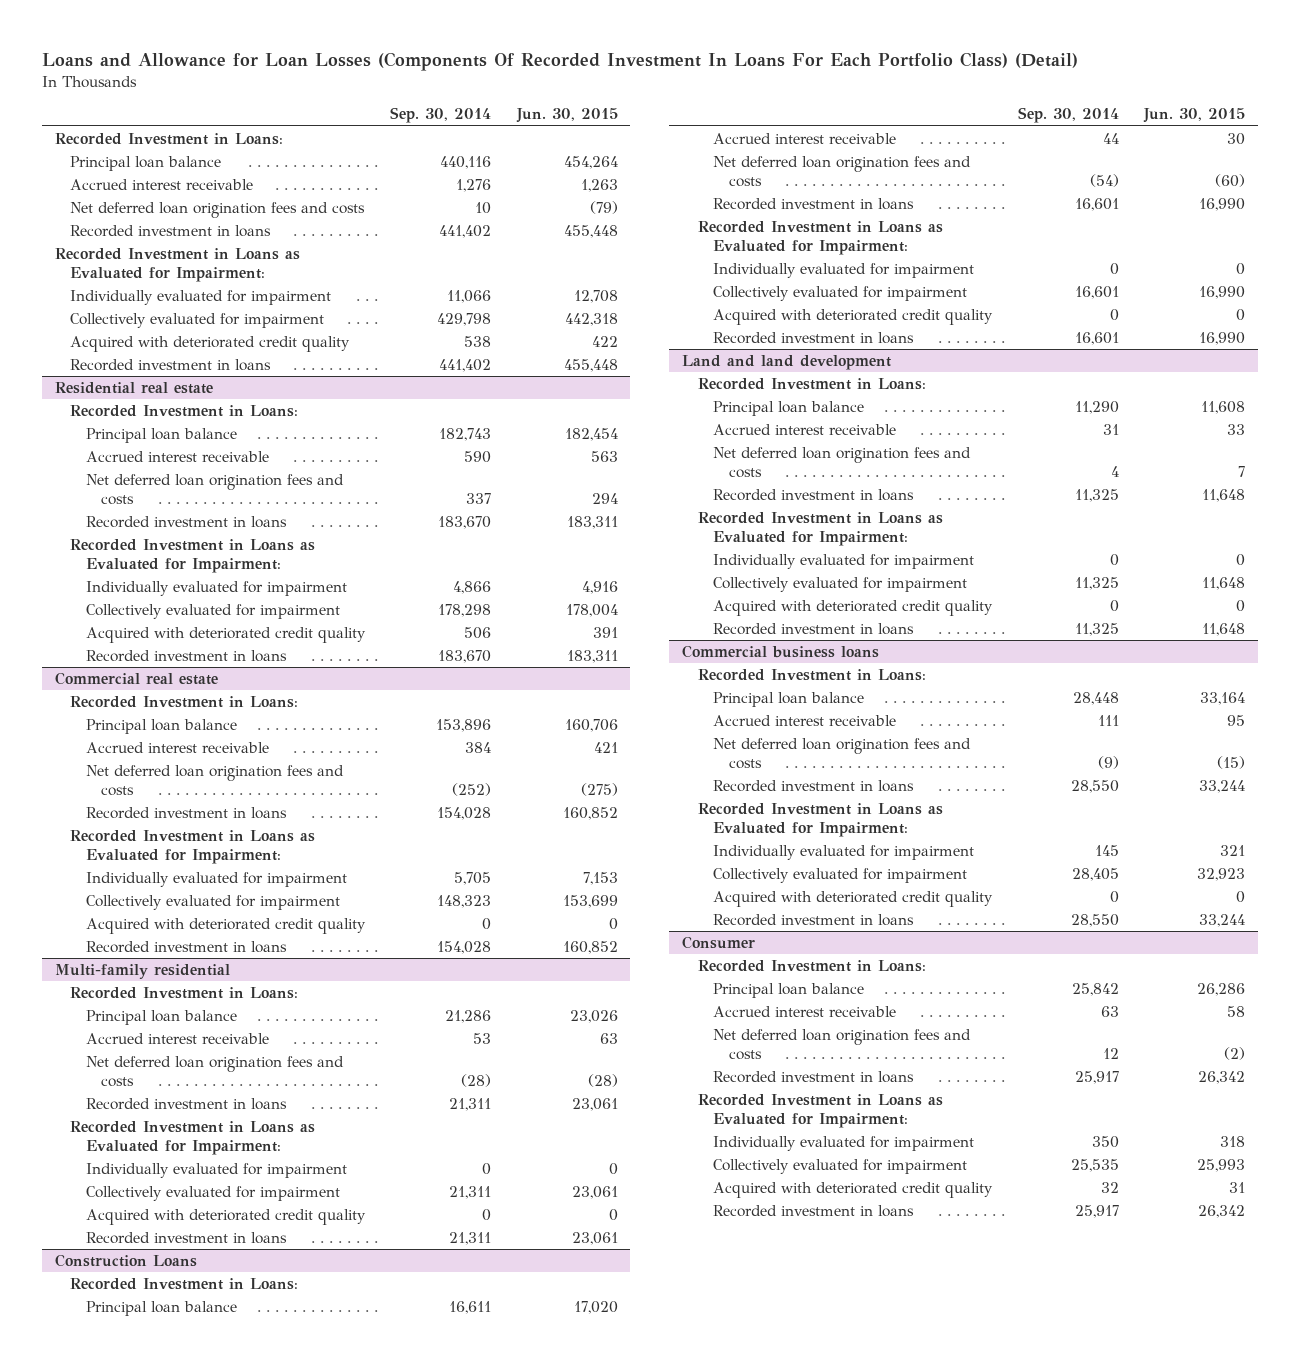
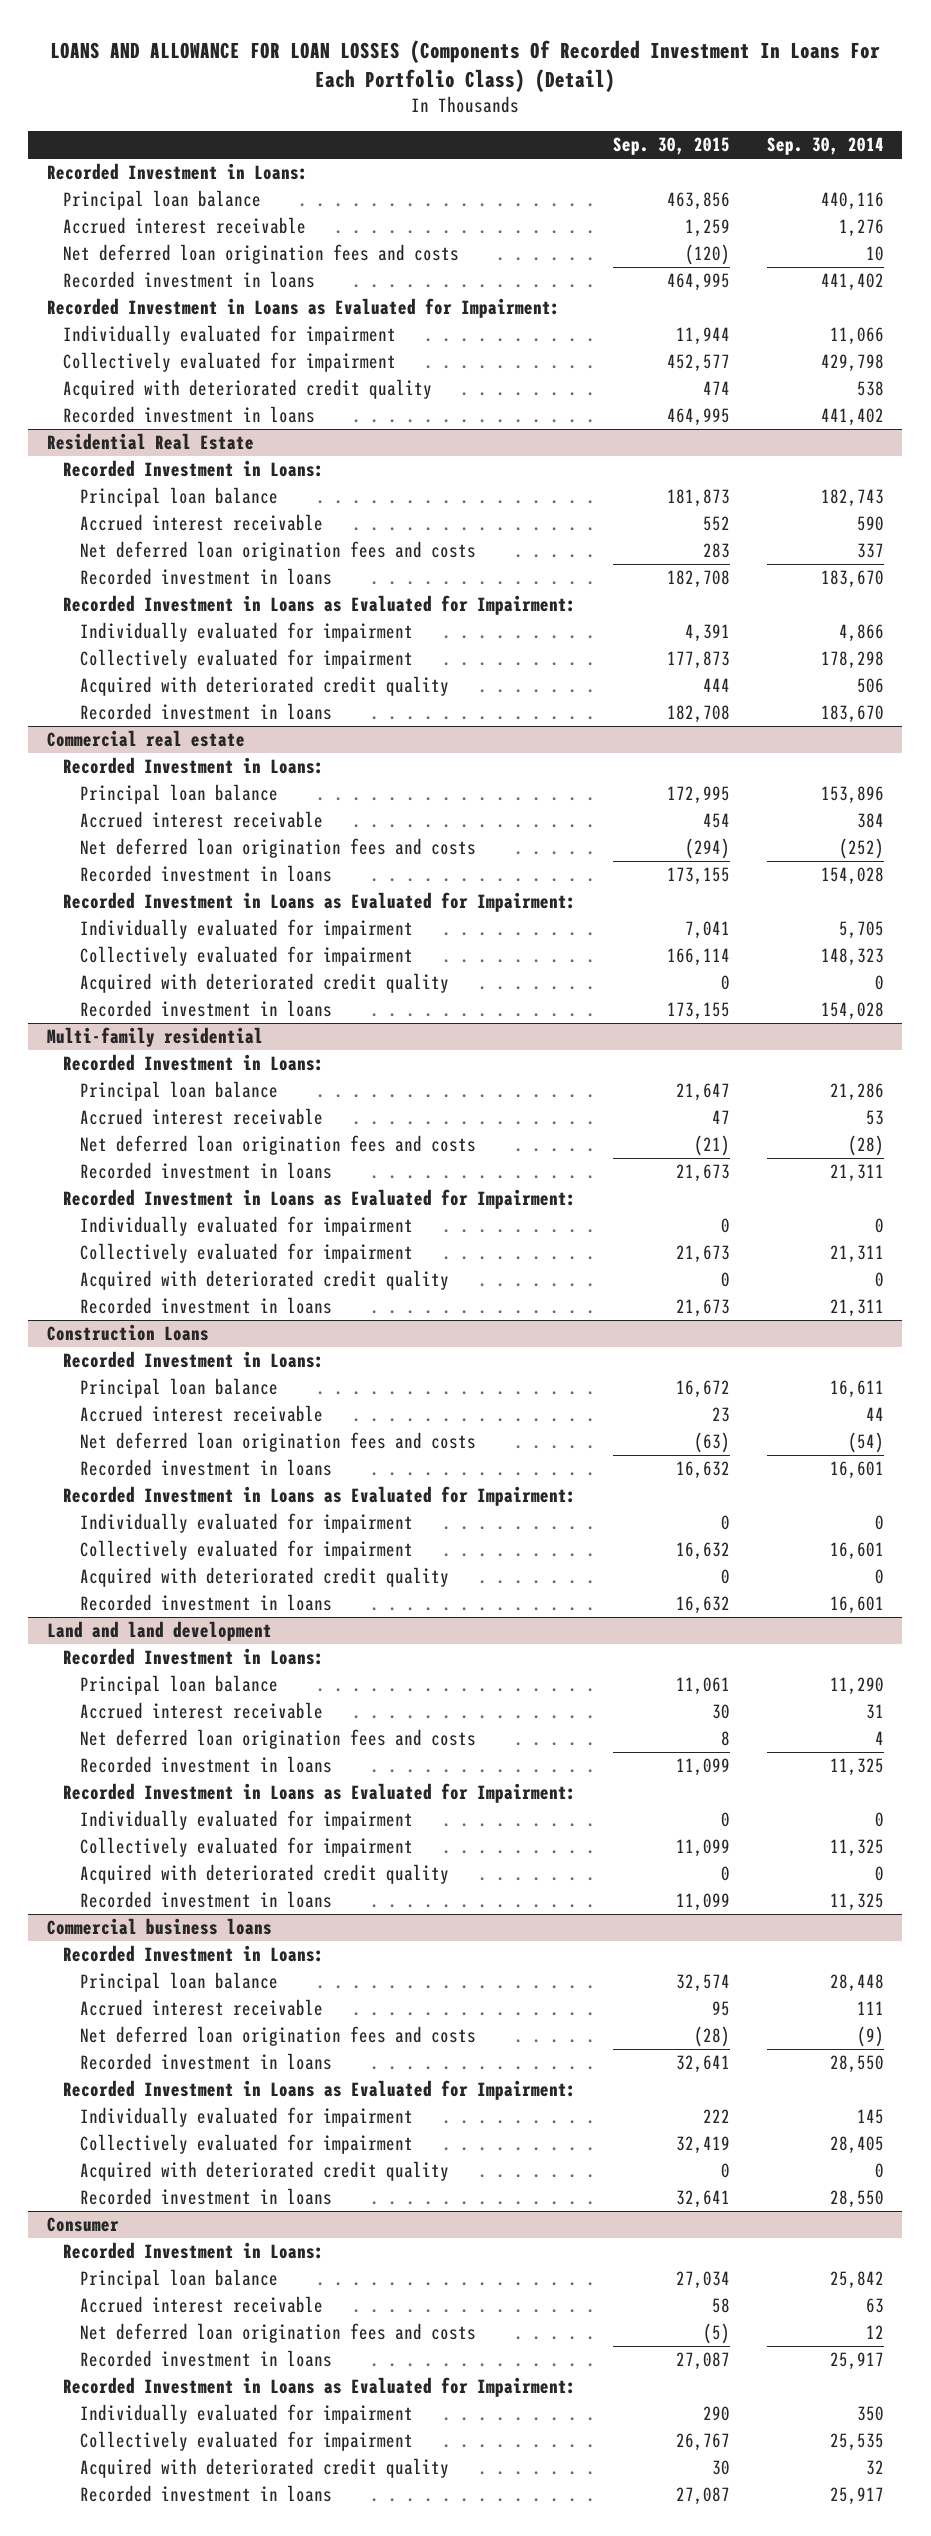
[41,51,1078,71] Loans and Allowance for Loan Losses (Components Of Recorded Investment In Loans For Each Portfolio Class) (Detail) -> [50,39,881,92] LOANS AND ALLOWANCE FOR LOAN LOSSES (Components Of Recorded Investment In Loans For Each Portfolio Class) (Detail)
[515,108,618,124] Jun. 30, 2015 -> none
none -> [613,137,731,156] Sep. 30, 2015
[54,382,213,395] Residential real estate -> [46,433,254,451] Residential Real Estate

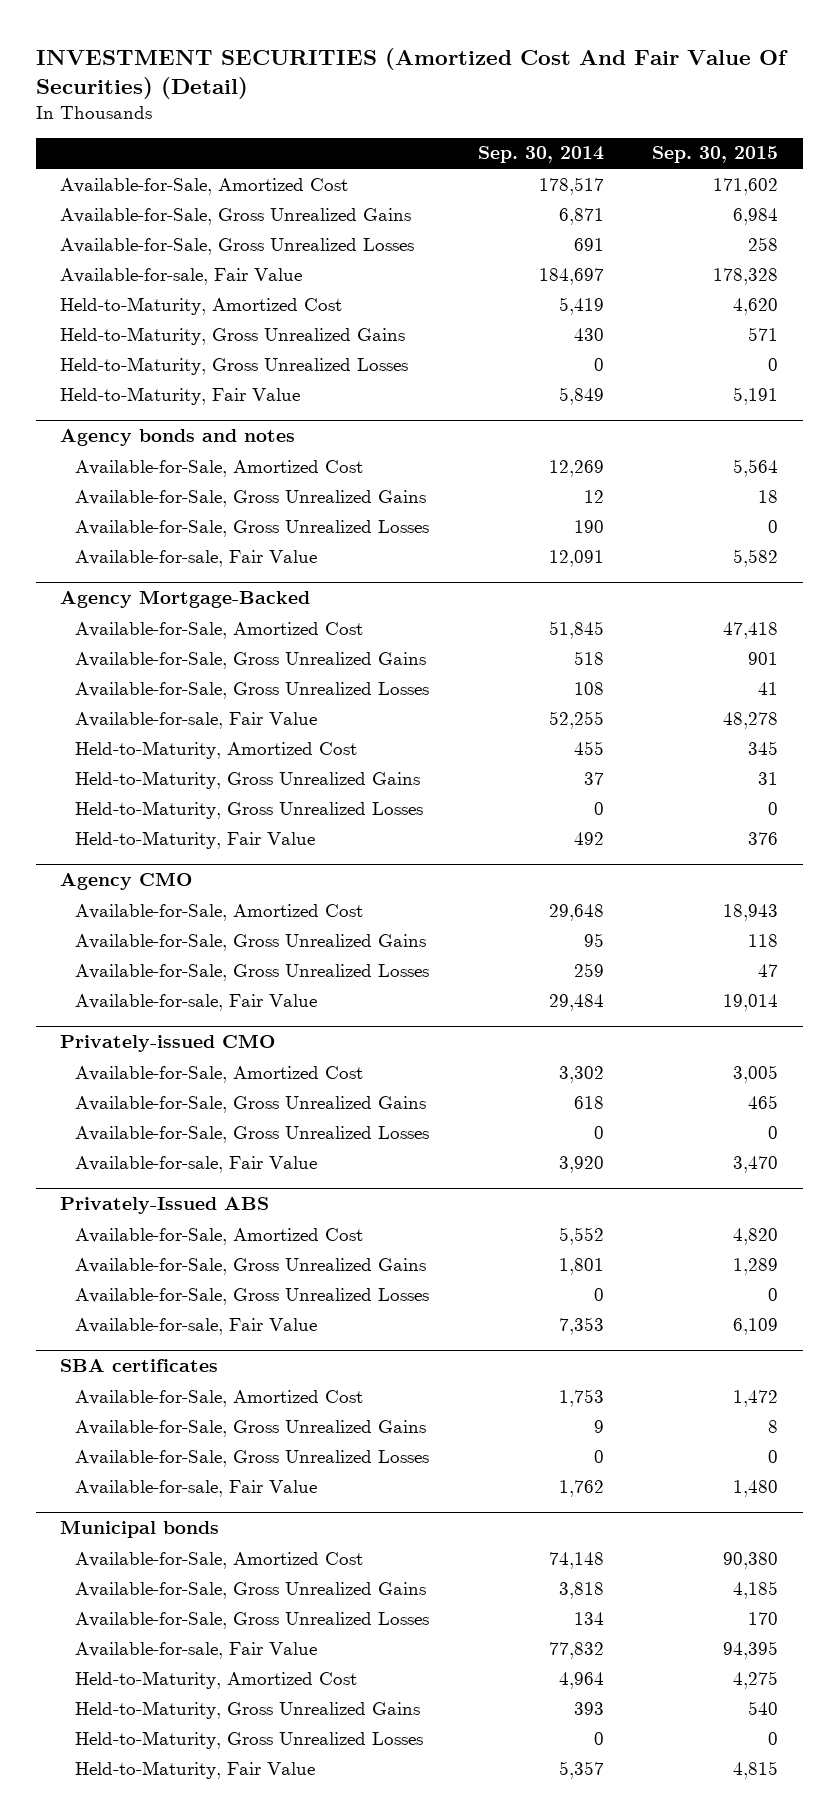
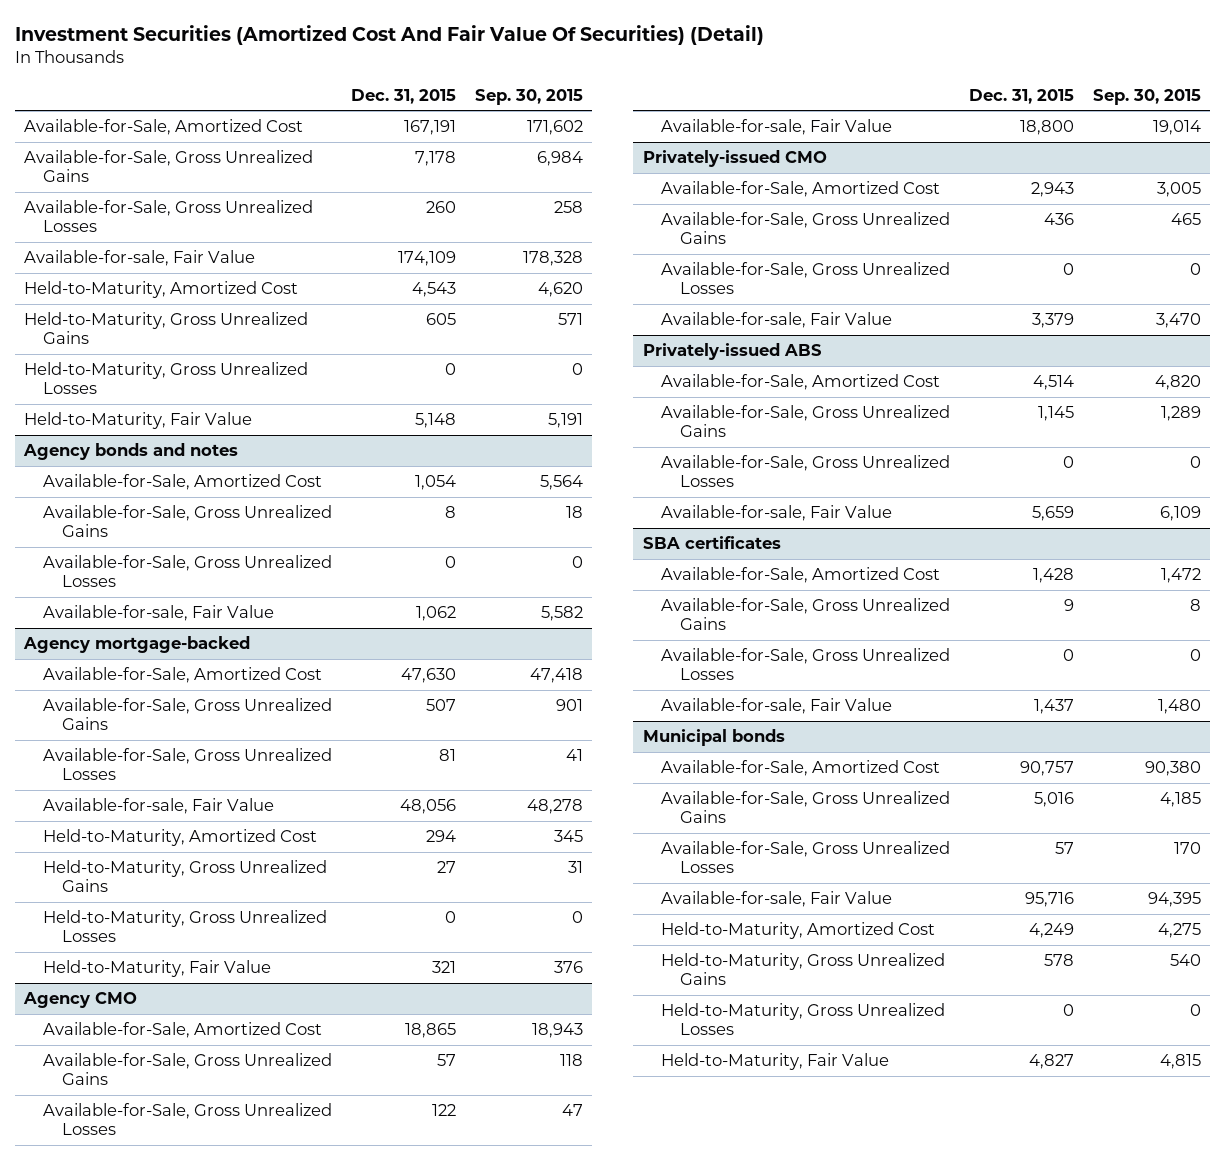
[35,47,788,99] INVESTMENT SECURITIES (Amortized Cost And Fair Value Of Securities) (Detail) -> [14,24,764,45] Investment Securities (Amortized Cost And Fair Value Of Securities) (Detail)
[477,146,604,164] Sep. 30, 2014 -> none
none -> [350,88,456,104] Dec. 31, 2015
[60,590,311,609] Agency Mortgage-Backed -> [23,636,251,654] Agency mortgage-backed
[60,1197,270,1215] Privately-Issued ABS -> [642,343,822,361] Privately-issued ABS

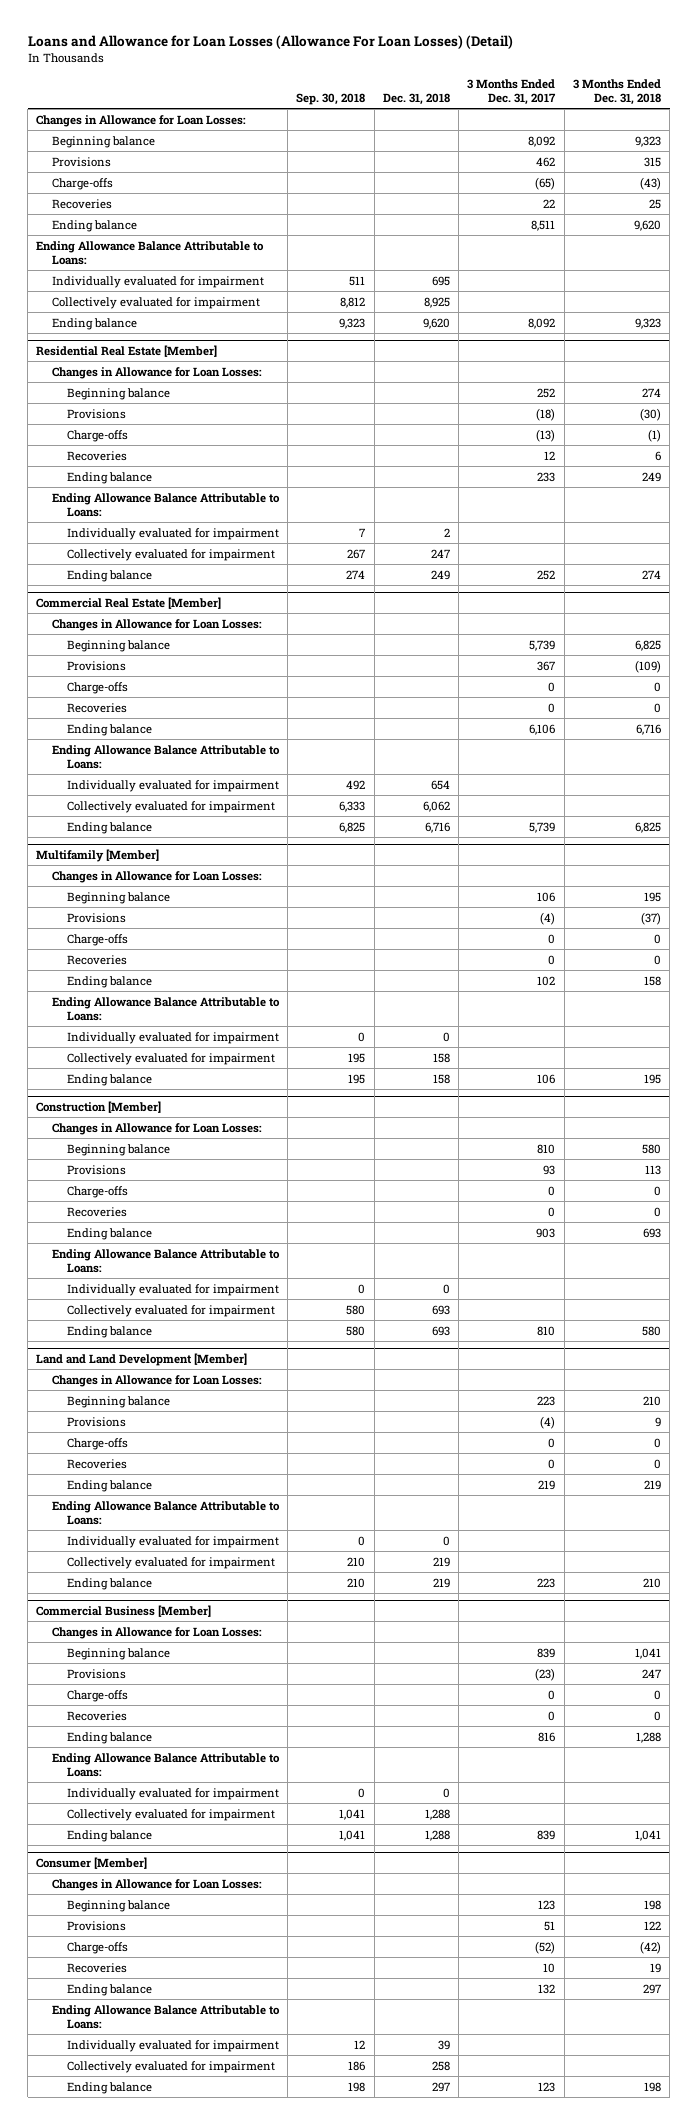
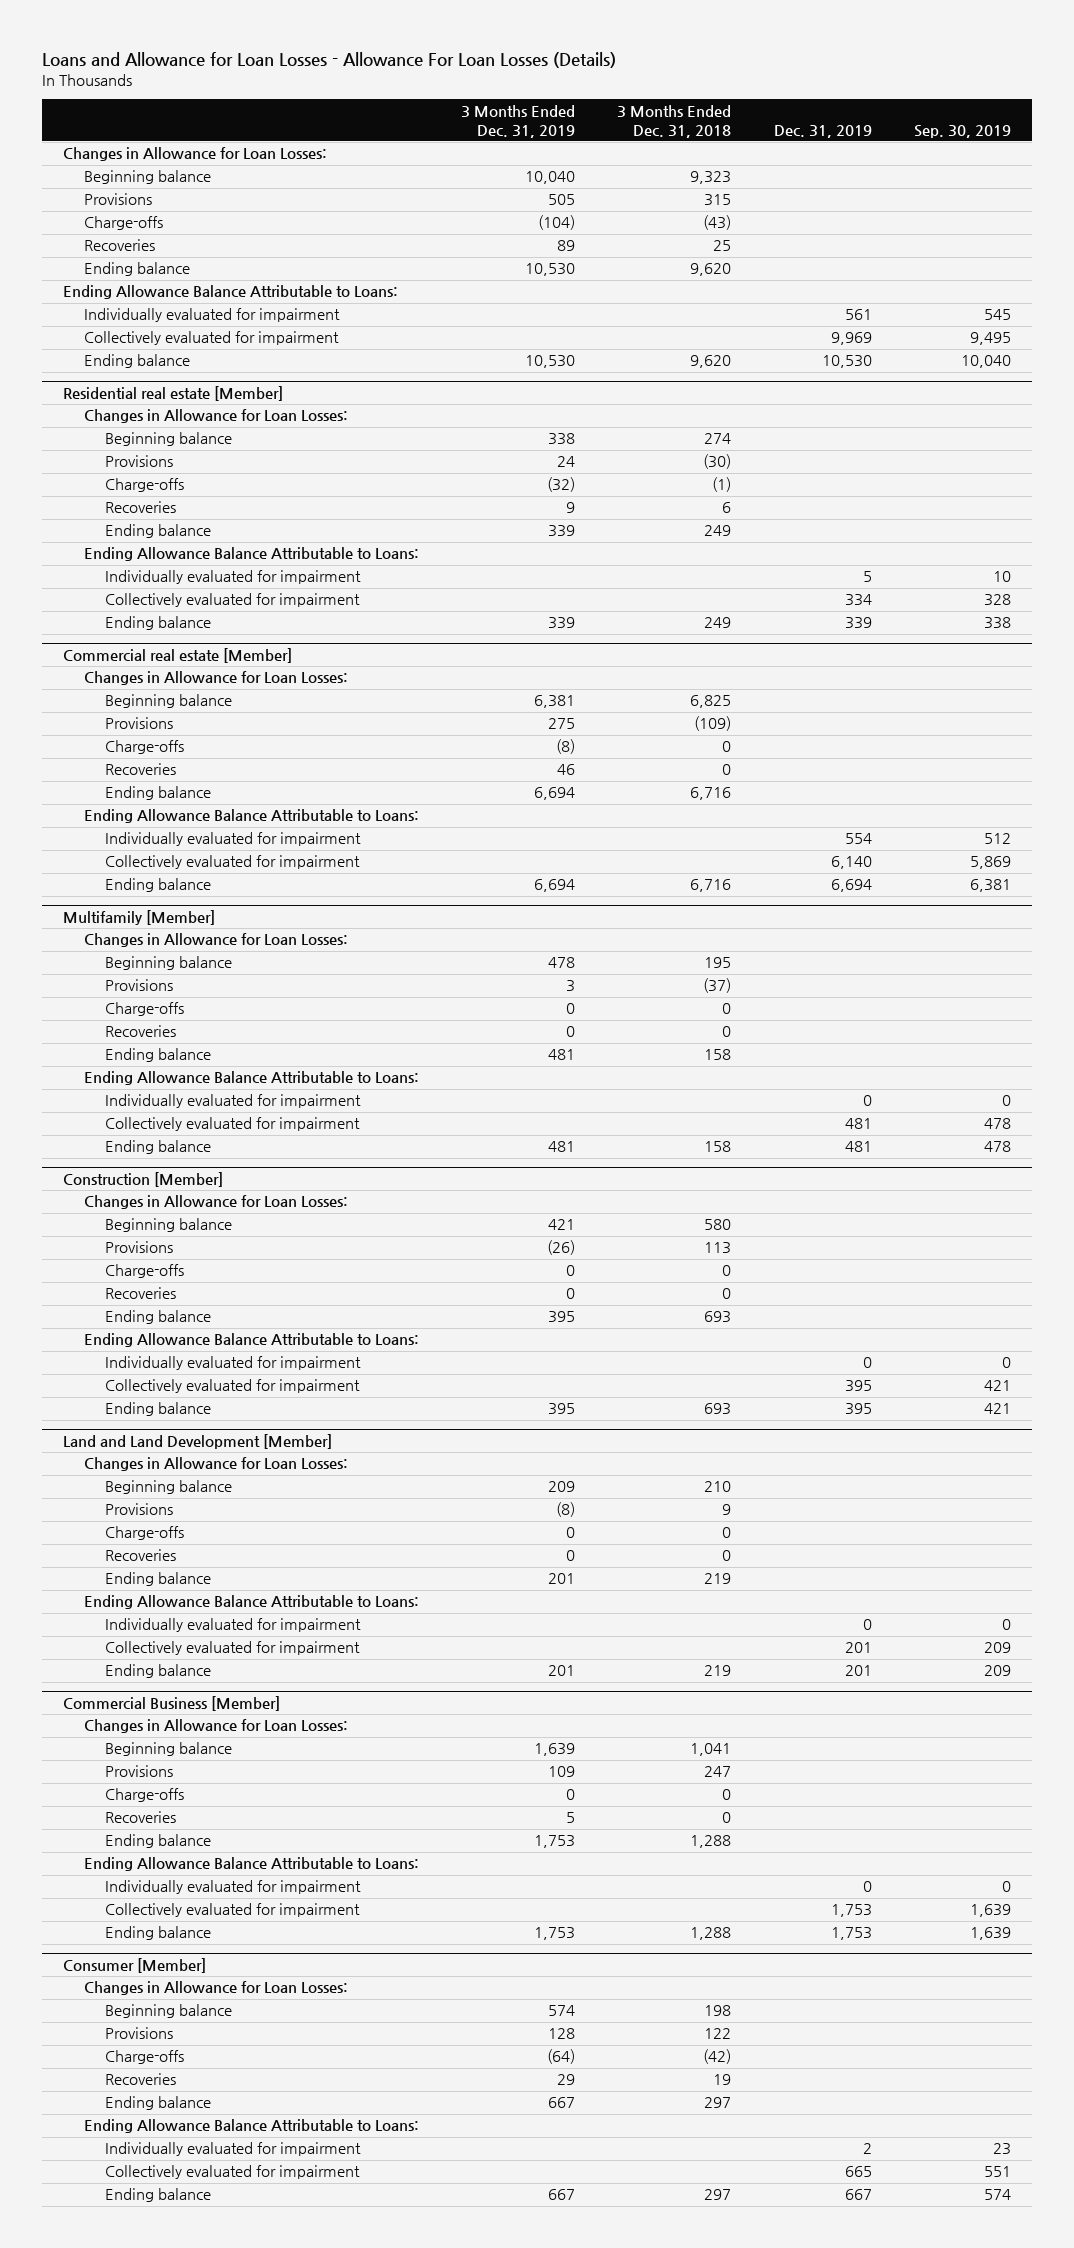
[27,34,513,49] Loans and Allowance for Loan Losses (Allowance For Loan Losses) (Detail) -> [41,51,616,68] Loans and Allowance for Loan Losses - Allowance For Loan Losses (Details)
[296,93,366,106] Sep. 30, 2018 -> none
[382,93,450,106] Dec. 31, 2018 -> none
[467,78,557,106] 3 Months Ended Dec. 31, 2017 -> none
none -> [461,104,576,138] 3 Months Ended Dec. 31, 2019
none -> [773,124,872,138] Dec. 31, 2019
none -> [913,124,1011,138] Sep. 30, 2019
[634,317,661,329] 9,323 -> [690,355,732,369] 9,620
[36,344,218,357] Residential Real Estate [Member] -> [62,385,283,401] Residential real estate [Member]
[641,569,661,579] 274 -> [704,617,732,629] 249
[36,596,222,609] Commercial Real Estate [Member] -> [62,647,292,663] Commercial real estate [Member]
[634,821,661,833] 6,825 -> [690,879,732,893] 6,716
[643,1073,661,1084] 195 -> [704,1141,732,1153] 158
[641,1325,661,1336] 580 -> [704,1403,732,1416] 693
[642,1577,661,1588] 210 -> [704,1665,732,1677] 219
[634,1829,661,1841] 1,041 -> [690,1927,732,1941] 1,288
[643,2081,661,2092] 198 -> [704,2189,732,2201] 297

